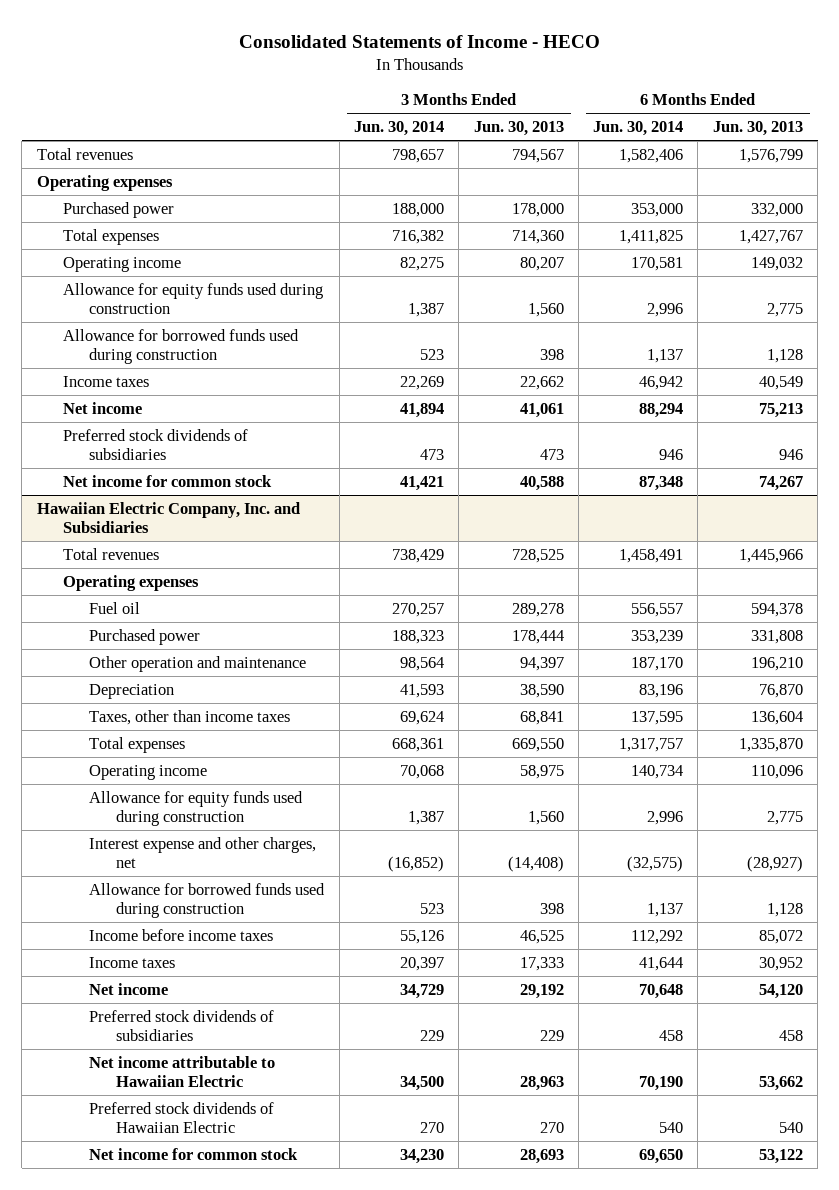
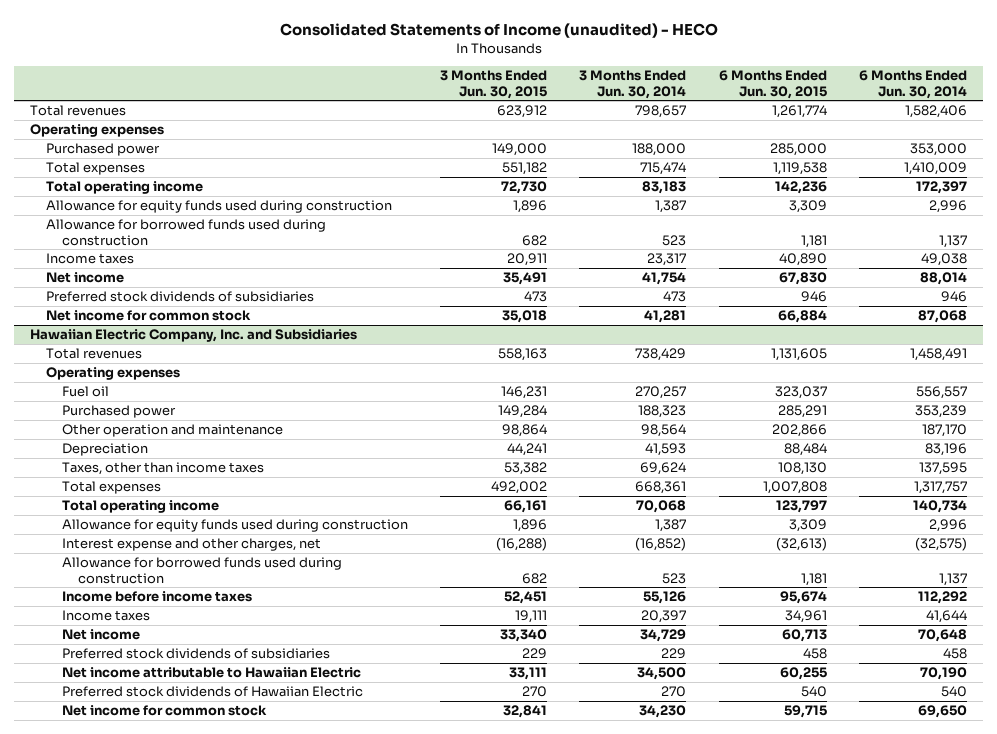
[238,34,600,48] Consolidated Statements of Income - HECO -> [279,22,718,38] Consolidated Statements of Income (unaudited) - HECO
[473,121,564,137] Jun. 30, 2013 -> none
[712,121,803,137] Jun. 30, 2013 -> none
none -> [440,70,548,99] 3 Months Ended Jun. 30, 2015
none -> [718,70,827,99] 6 Months Ended Jun. 30, 2015
[391,229,444,244] 716,382 -> [640,162,687,176] 715,474
[619,229,684,244] 1,411,825 -> [903,162,967,176] 1,410,009
[62,256,181,272] Operating income -> [46,181,204,195] Total operating income
[399,256,444,271] 82,275 -> [642,181,687,195] 83,183
[631,256,684,271] 170,581 -> [915,181,967,195] 172,397
[399,375,444,390] 22,269 -> [647,253,687,267] 23,317
[639,375,684,390] 46,942 -> [920,253,967,267] 49,038
[399,402,444,418] 41,894 -> [642,272,687,286] 41,754
[639,402,684,418] 88,294 -> [919,272,967,286] 88,014
[399,475,444,491] 41,421 -> [644,310,687,324] 41,281
[639,475,684,491] 87,348 -> [917,310,967,324] 87,068
[89,764,208,780] Operating income -> [62,500,220,514] Total operating income

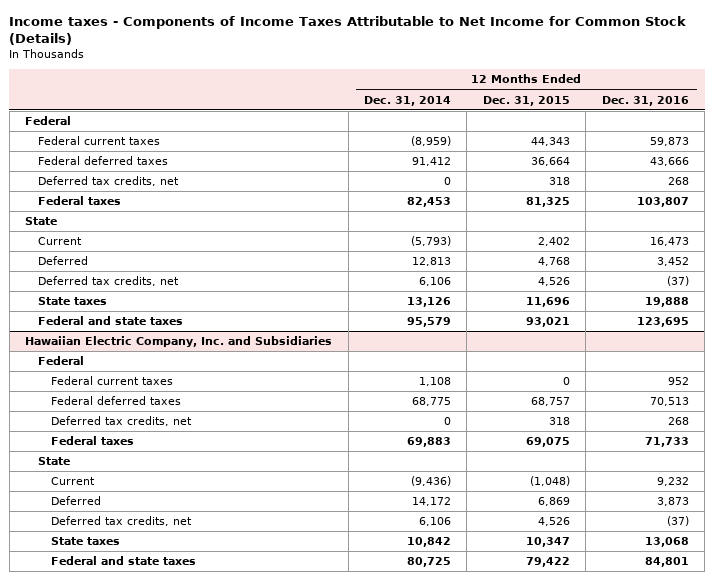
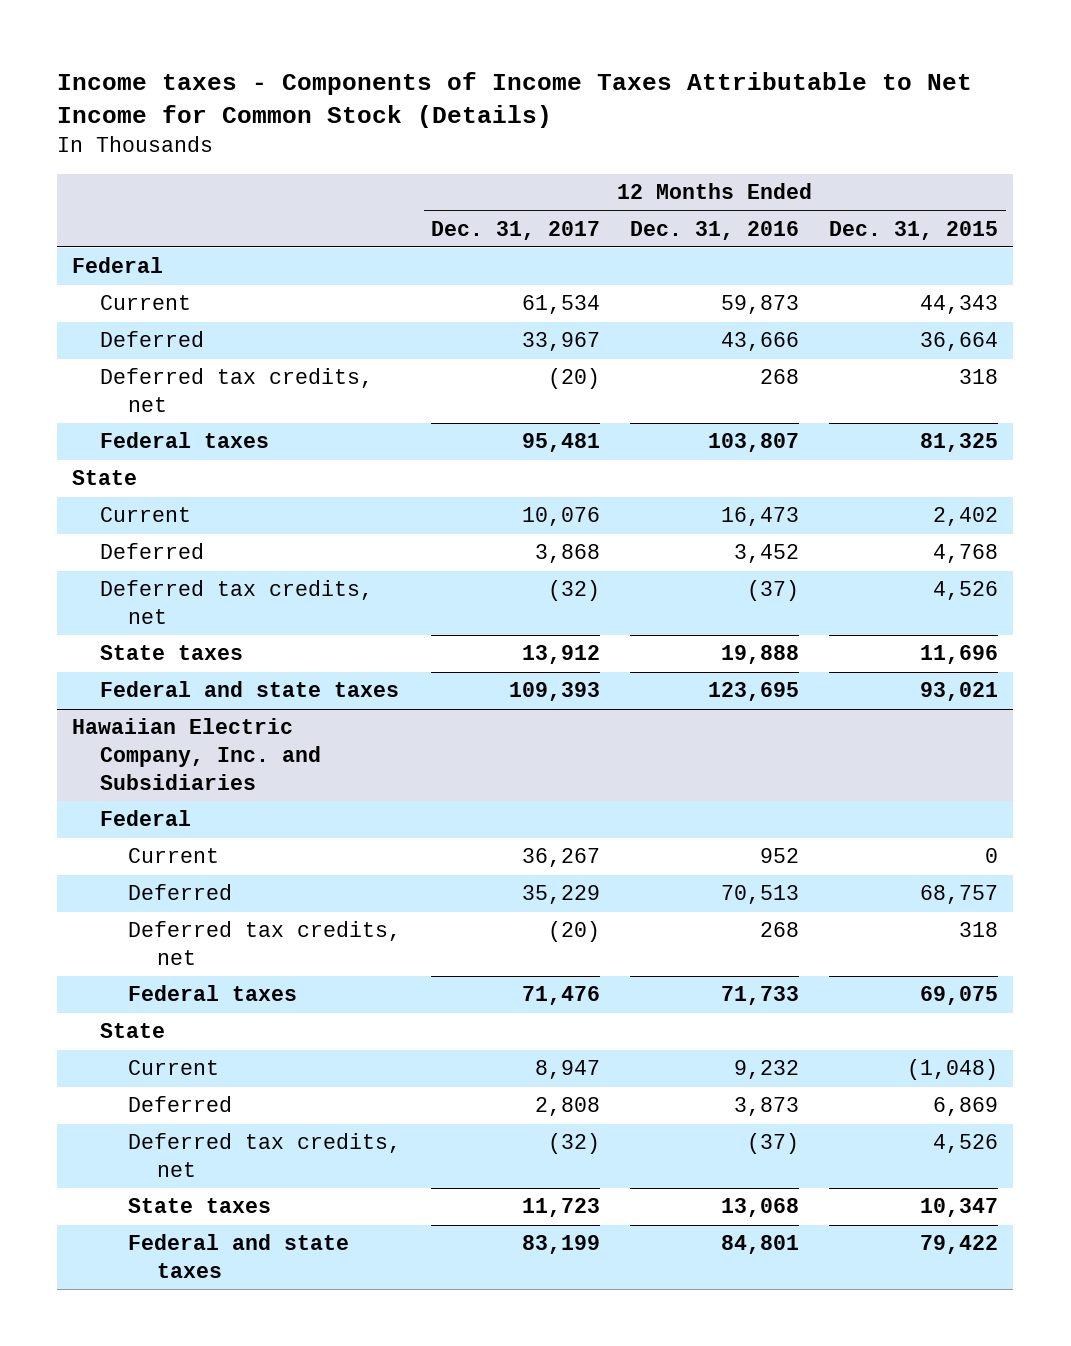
[363,95,451,106] Dec. 31, 2014 -> none
none -> [431,220,601,240] Dec. 31, 2017
[38,136,161,146] Federal current taxes -> [100,295,192,311] Current
[38,156,169,166] Federal deferred taxes -> [100,331,205,348] Deferred
[51,376,174,386] Federal current taxes -> [128,848,220,864] Current
[51,396,182,406] Federal deferred taxes -> [128,884,233,901] Deferred

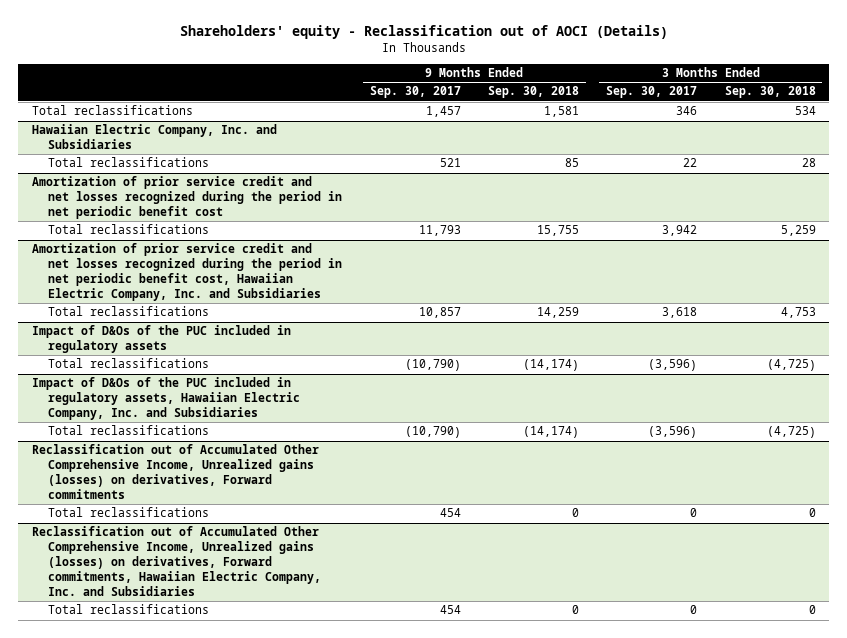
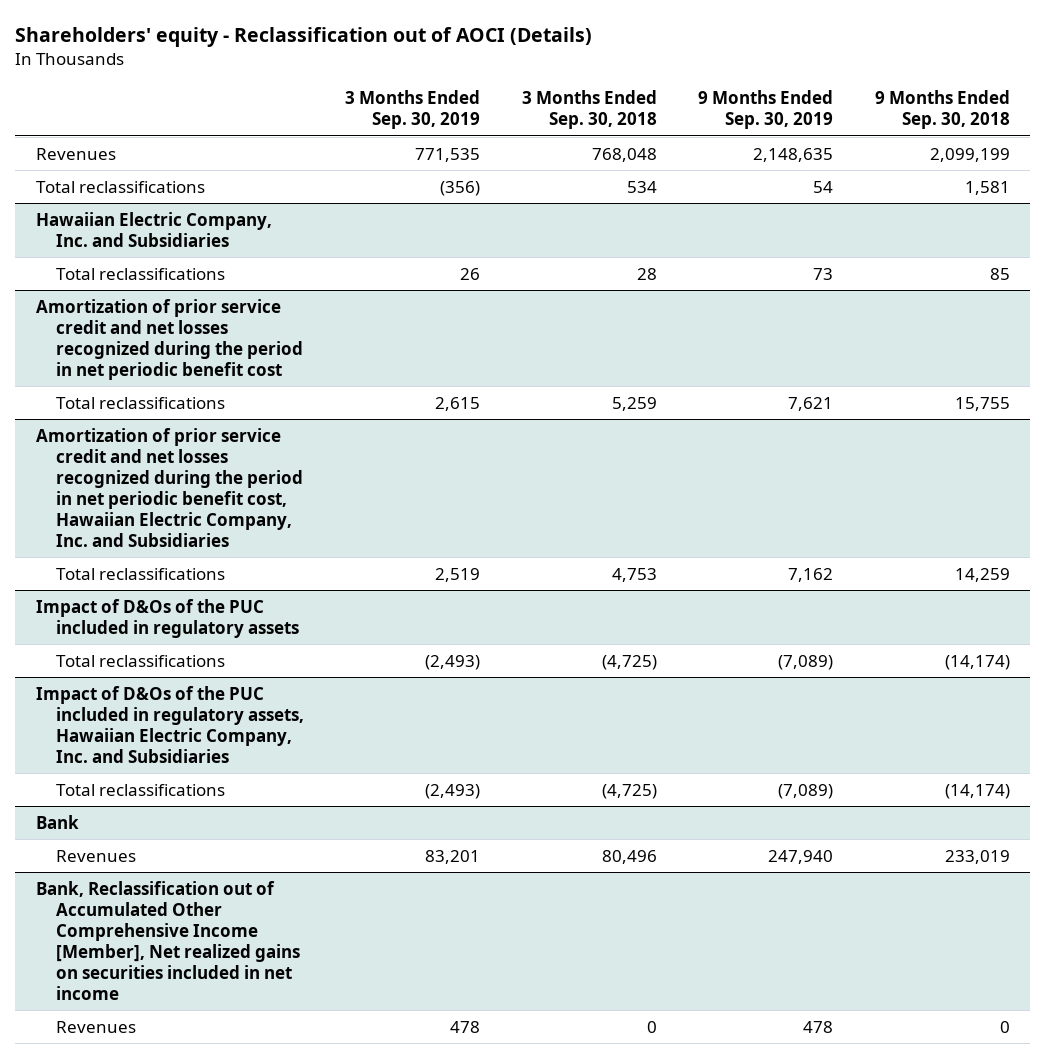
[369,86,461,99] Sep. 30, 2017 -> none
[606,86,698,99] Sep. 30, 2017 -> none
none -> [345,90,481,130] 3 Months Ended Sep. 30, 2019
none -> [698,90,834,130] 9 Months Ended Sep. 30, 2019
none -> [36,147,117,160] Revenues
[31,444,319,499] Reclassification out of Accumulated Other Comprehensive Income, Unrealized gains (losses) on derivatives, Forward commitments -> none
[48,507,210,518] Total reclassifications -> none
[31,526,322,596] Reclassification out of Accumulated Other Comprehensive Income, Unrealized gains (losses) on derivatives, Forward commitments, Hawaiian Electric Company, Inc. and Subsidiaries -> none
[48,604,210,615] Total reclassifications -> none
none -> [36,814,80,829] Bank
none -> [55,849,136,862] Revenues
none -> [36,880,300,1000] Bank, Reclassification out of Accumulated Other Comprehensive Income [Member], Net realized gains on securities included in net income
none -> [55,1020,136,1033] Revenues

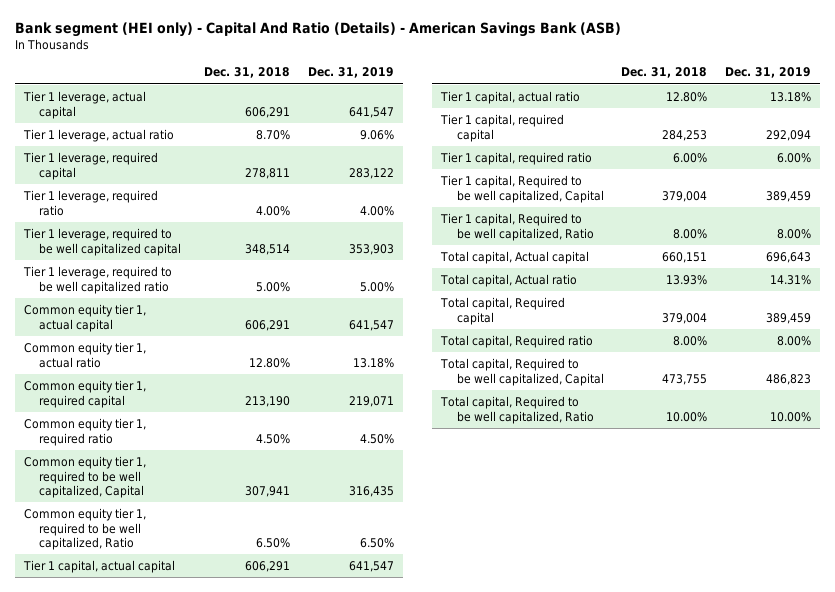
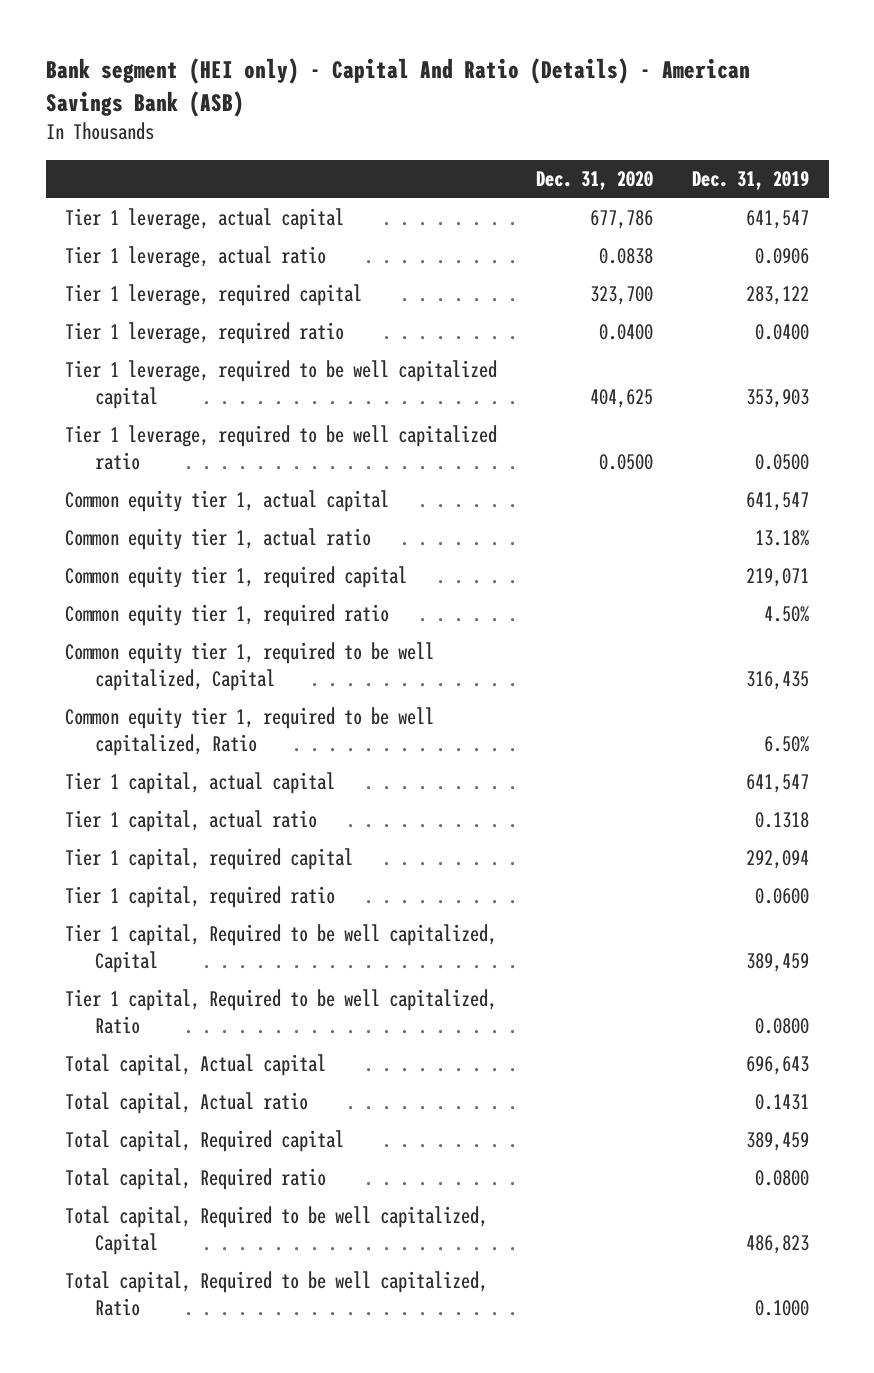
[204,67,291,79] Dec. 31, 2018 -> none
none -> [536,171,654,191] Dec. 31, 2020
[359,129,394,140] 9.06% -> [755,248,810,265] 0.0906
[359,205,394,216] 4.00% -> [755,324,810,341] 0.0400
[359,281,394,292] 5.00% -> [755,454,810,471] 0.0500
[770,91,812,102] 13.18% -> [755,812,810,829] 0.1318
[777,152,812,163] 6.00% -> [755,888,810,905] 0.0600
[777,228,812,239] 8.00% -> [755,1018,810,1035] 0.0800
[770,274,812,285] 14.31% -> [755,1094,810,1111] 0.1431
[777,335,812,346] 8.00% -> [755,1170,810,1187] 0.0800
[770,411,812,422] 10.00% -> [755,1300,810,1317] 0.1000

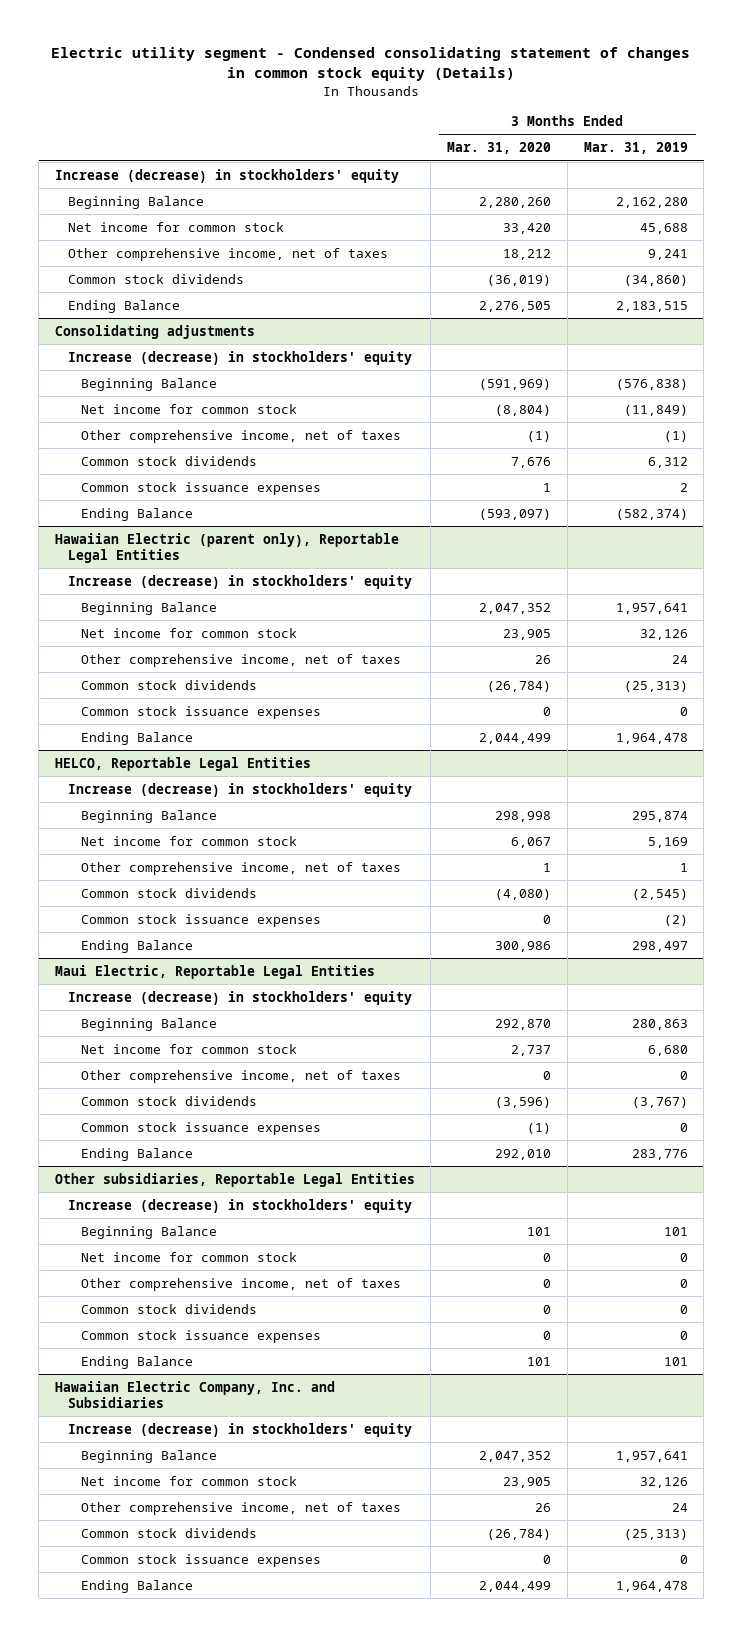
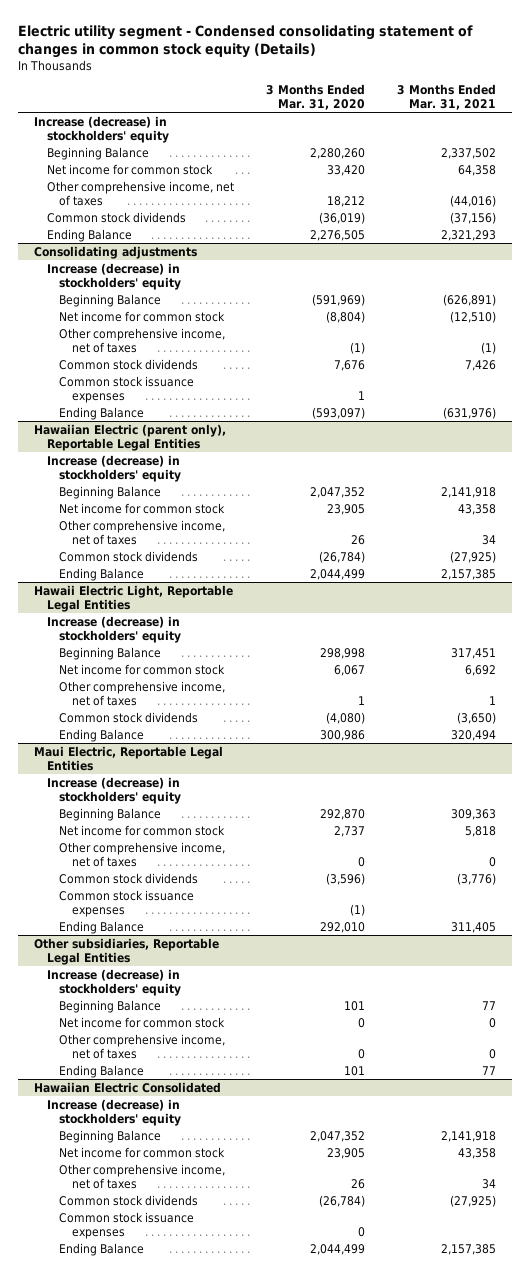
[583,142,688,155] Mar. 31, 2019 -> none
none -> [396,84,496,111] 3 Months Ended Mar. 31, 2021
[80,705,321,719] Common stock issuance expenses -> none
[54,756,311,771] HELCO, Reportable Legal Entities -> none
none -> [34,584,234,612] Hawaii Electric Light, Reportable Legal Entities
[80,913,321,927] Common stock issuance expenses -> none
[80,1303,257,1314] Common stock dividends -> none
[80,1329,321,1343] Common stock issuance expenses -> none
[54,1380,335,1408] Hawaiian Electric Company, Inc. and Subsidiaries -> [34,1081,222,1093] Hawaiian Electric Consolidated

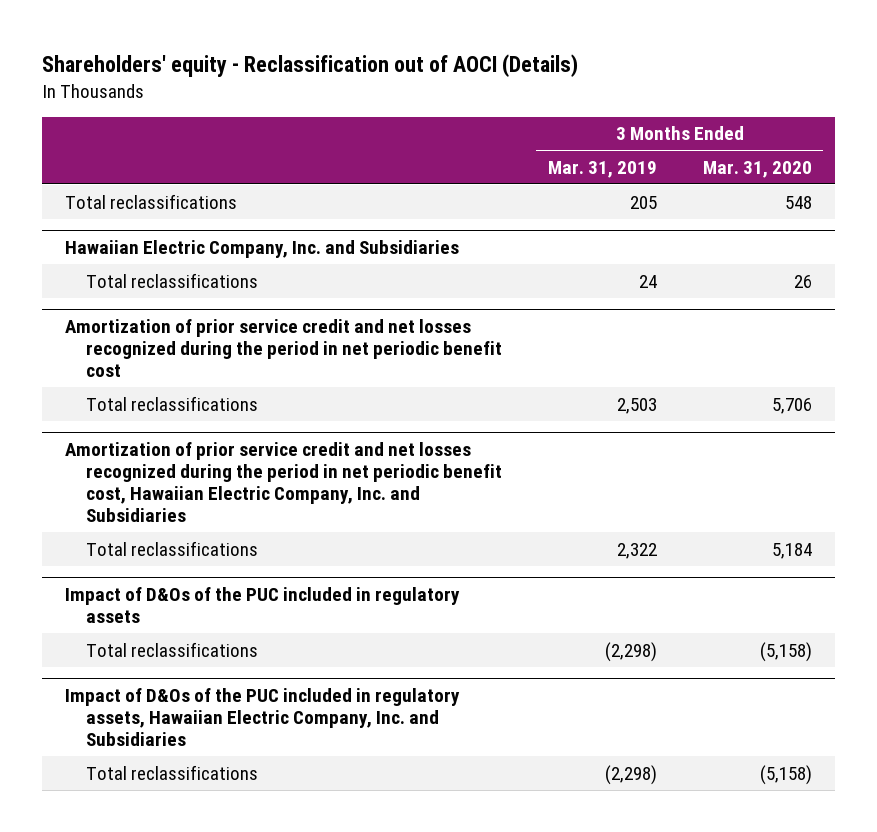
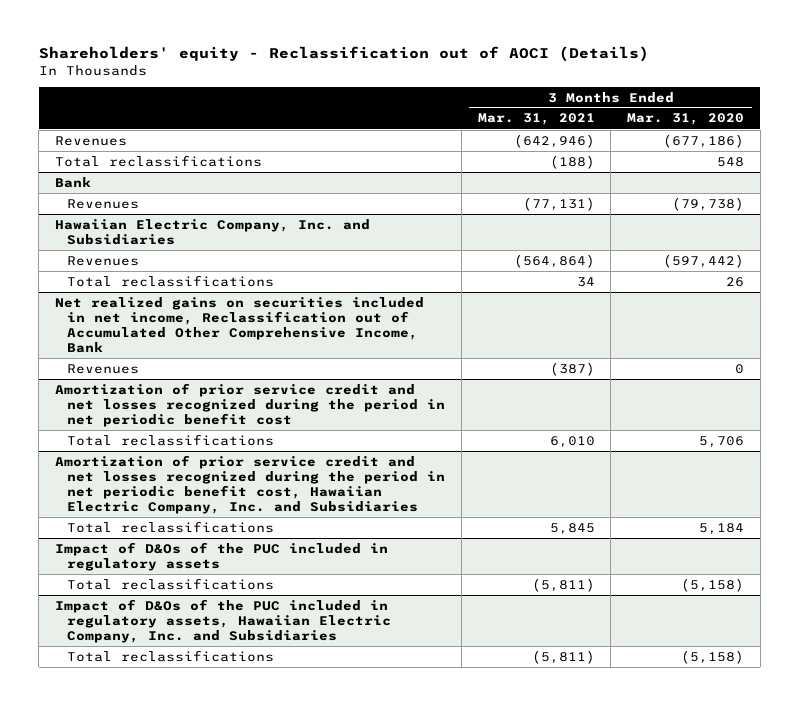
[547,160,657,178] Mar. 31, 2019 -> none
none -> [477,113,595,126] Mar. 31, 2021
none -> [55,135,128,146] Revenues
none -> [55,176,92,188] Bank
none -> [67,198,140,209] Revenues
none -> [67,255,140,266] Revenues
none -> [55,296,425,353] Net realized gains on securities included in net income, Reclassification out of Accumulated Other Comprehensive Income, Bank
none -> [67,363,140,374] Revenues

